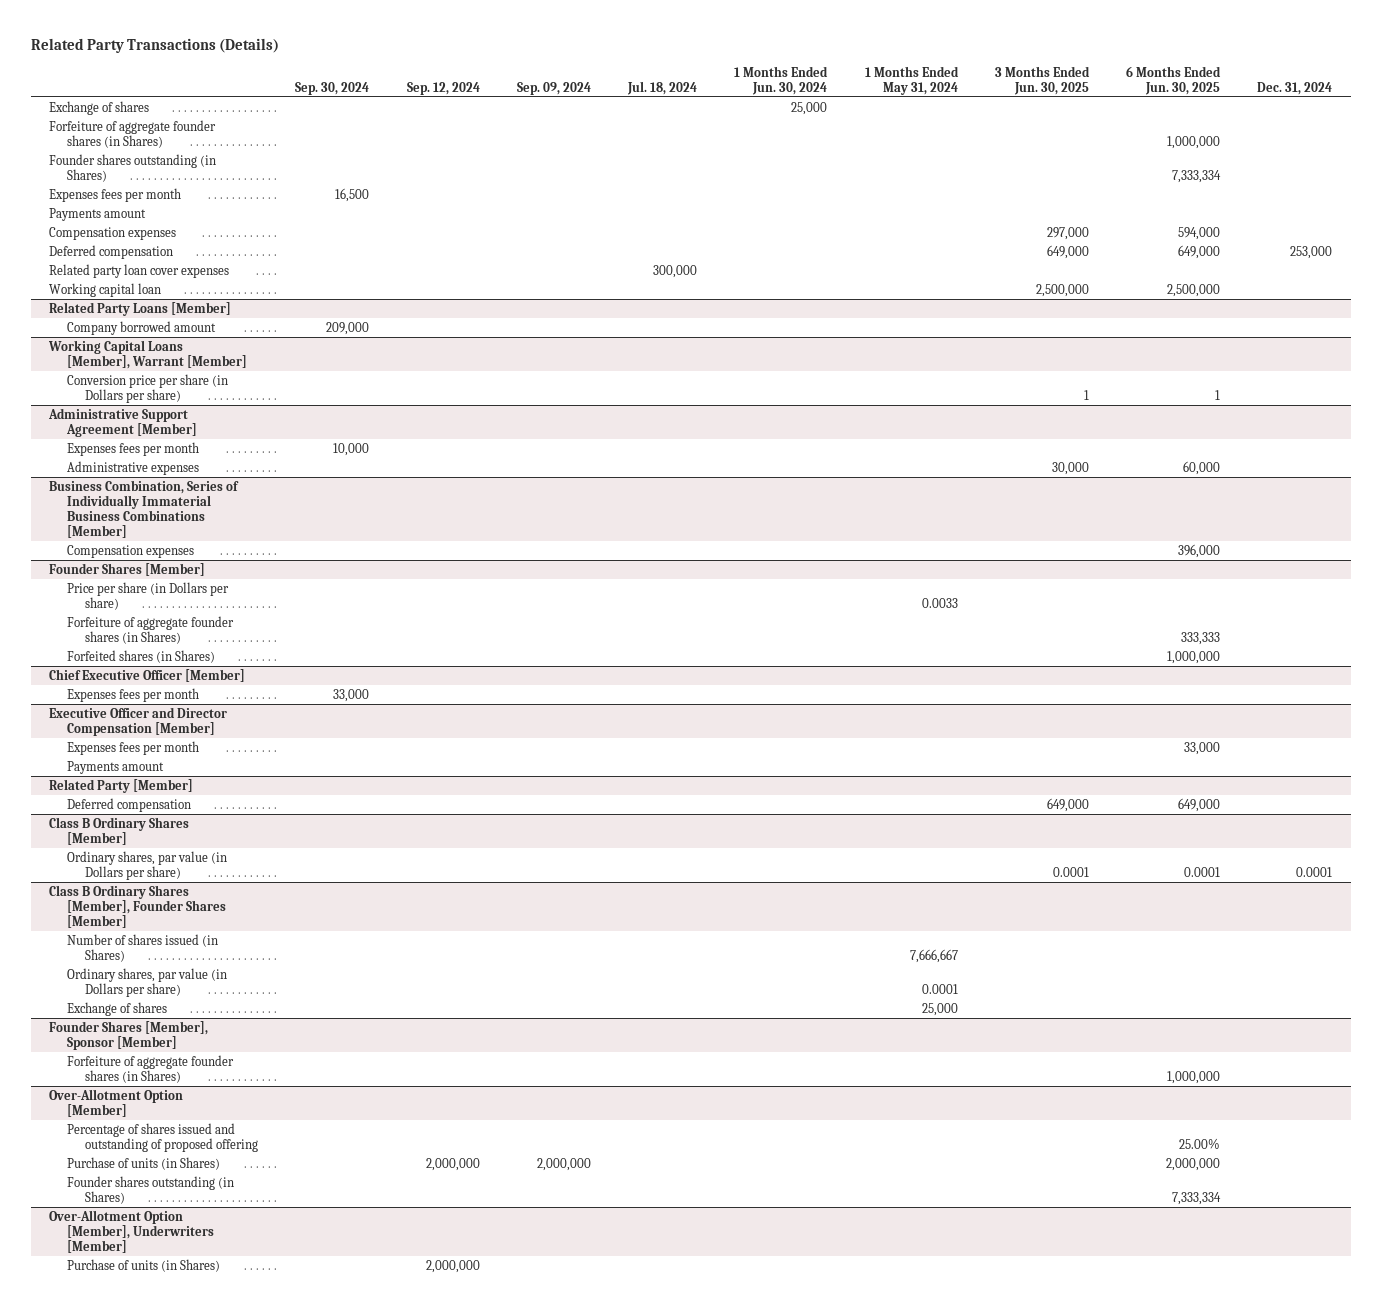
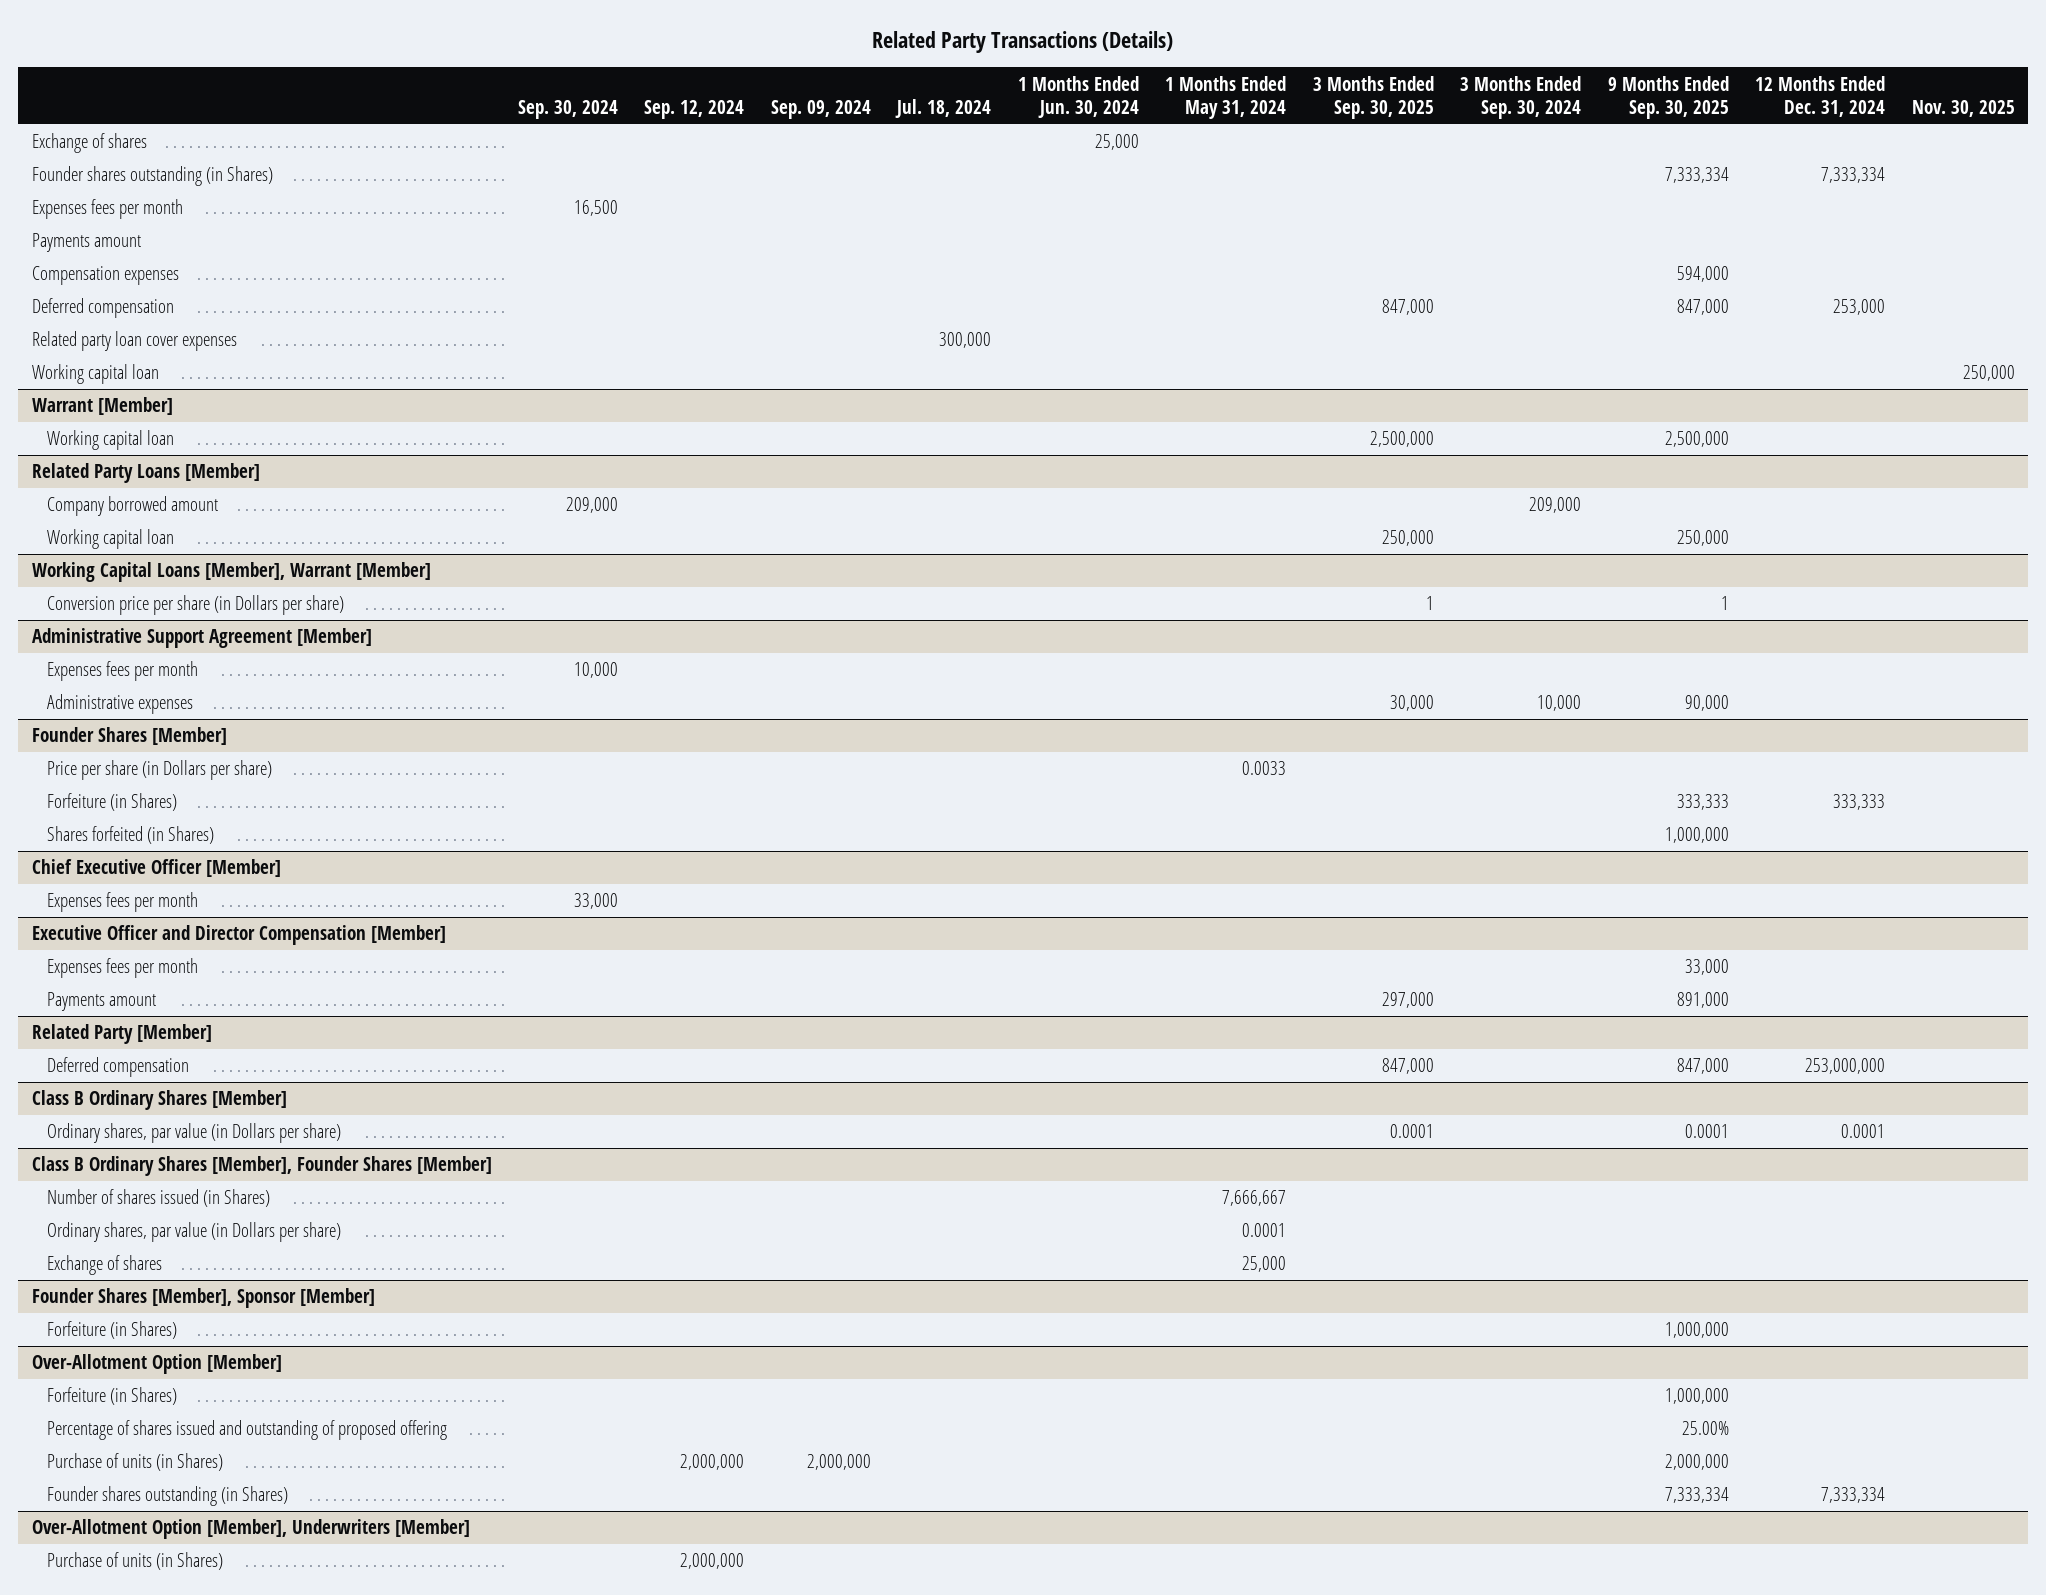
[994,65,1090,95] 3 Months Ended Jun. 30, 2025 -> none
[1126,65,1222,95] 6 Months Ended Jun. 30, 2025 -> none
[1257,81,1333,95] Dec. 31, 2024 -> none
none -> [1312,75,1434,120] 3 Months Ended Sep. 30, 2025
none -> [1460,75,1582,120] 3 Months Ended Sep. 30, 2024
none -> [1607,75,1729,120] 9 Months Ended Sep. 30, 2025
none -> [1755,75,1886,118] 12 Months Ended Dec. 31, 2024
none -> [1911,100,2015,118] Nov. 30, 2025
[49,119,217,148] Forfeiture of aggregate founder shares (in Shares) -> none
none -> [31,397,173,416] Warrant [Member]
none -> [47,430,175,451] Working capital loan
none -> [47,529,175,550] Working capital loan
[49,479,240,538] Business Combination, Series of Individually Immaterial Business Combinations [Member] -> none
[67,544,195,558] Compensation expenses -> none
[67,615,235,644] Forfeiture of aggregate founder shares (in Shares) -> [47,793,178,812] Forfeiture (in Shares)
[67,649,216,663] Forfeited shares (in Shares) -> [47,826,215,845] Shares forfeited (in Shares)
[67,1054,235,1083] Forfeiture of aggregate founder shares (in Shares) -> [47,1321,178,1340] Forfeiture (in Shares)
none -> [47,1387,178,1406] Forfeiture (in Shares)

